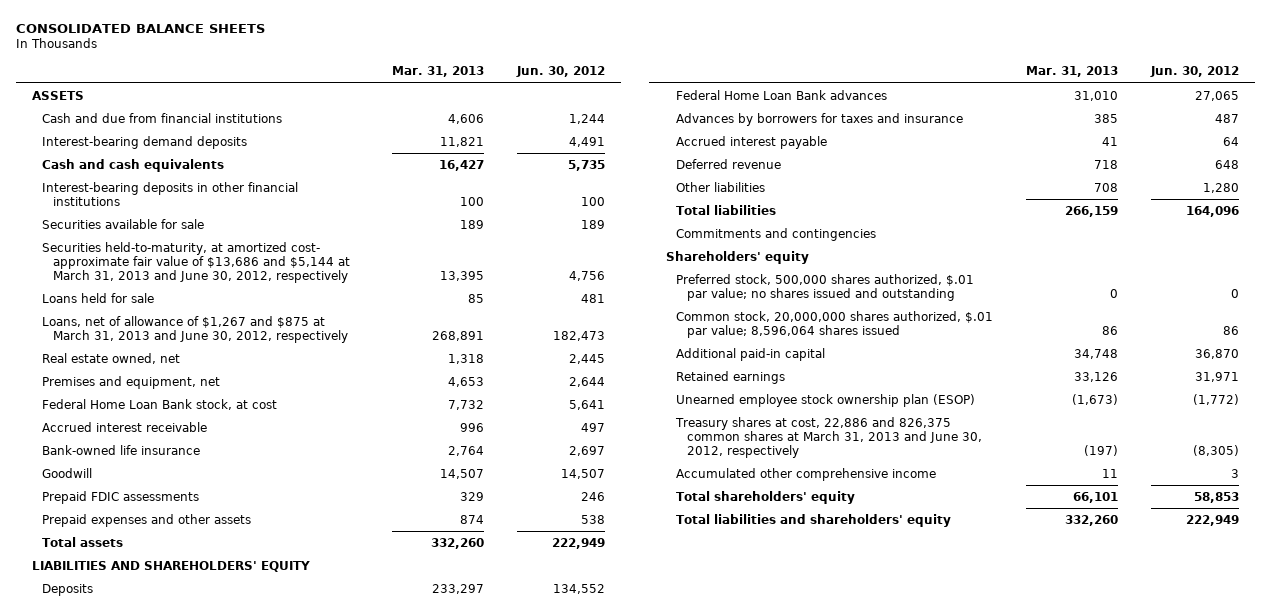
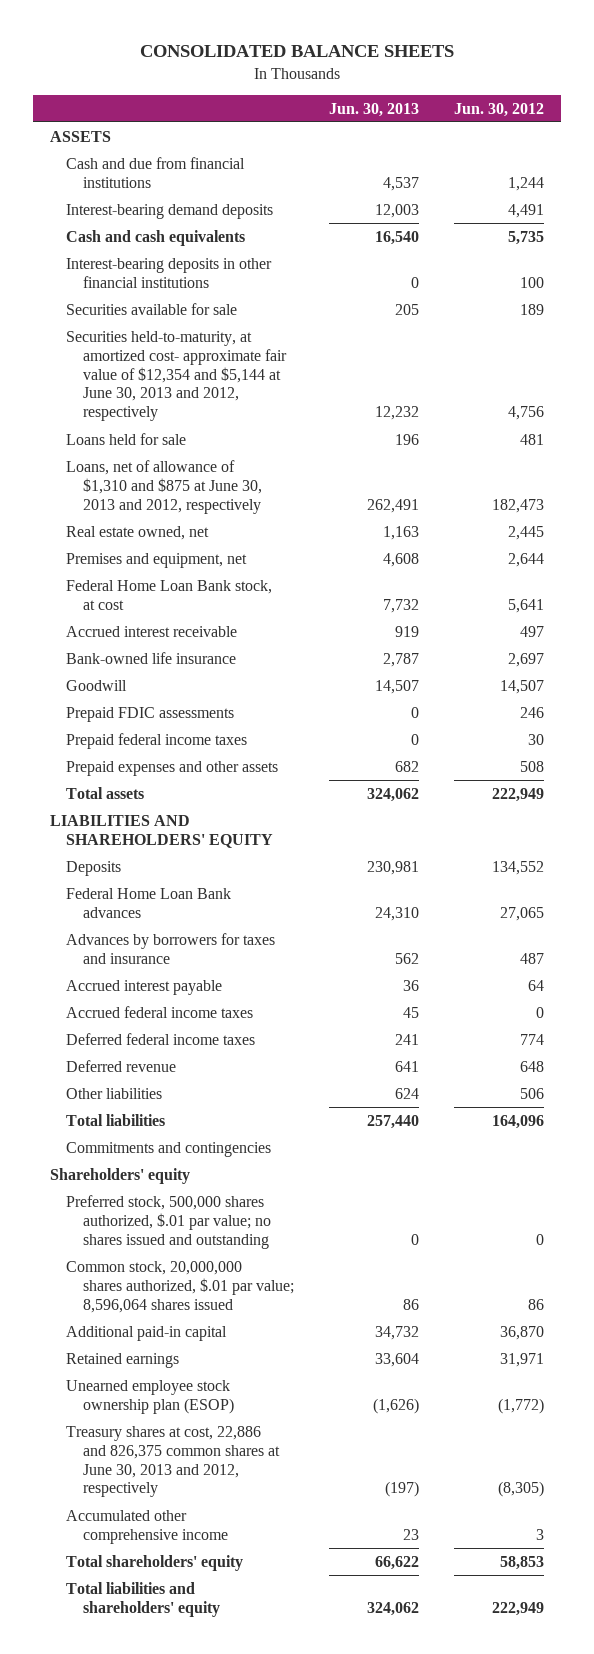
[392,66,485,78] Mar. 31, 2013 -> none
none -> [328,102,419,117] Jun. 30, 2013
[42,241,350,283] Securities held-to-maturity, at amortized cost- approximate fair value of $13,686 and $5,144 at March 31, 2013 and June 30, 2012, respectively -> [66,330,287,422] Securities held-to-maturity, at amortized cost- approximate fair value of $12,354 and $5,144 at June 30, 2013 and 2012, respectively
[42,315,348,343] Loans, net of allowance of $1,267 and $875 at March 31, 2013 and June 30, 2012, respectively -> [66,459,262,514] Loans, net of allowance of $1,310 and $875 at June 30, 2013 and 2012, respectively
none -> [66,732,248,749] Prepaid federal income taxes
[580,514,605,524] 538 -> [519,760,544,772] 508
none -> [66,1005,254,1018] Accrued federal income taxes
none -> [66,1032,256,1045] Deferred federal income taxes
[1202,182,1239,193] 1,280 -> [519,1087,544,1099] 506
[675,416,982,458] Treasury shares at cost, 22,886 and 826,375 common shares at March 31, 2013 and June 30, 2012, respectively -> [66,1425,280,1498] Treasury shares at cost, 22,886 and 826,375 common shares at June 30, 2013 and 2012, respectively

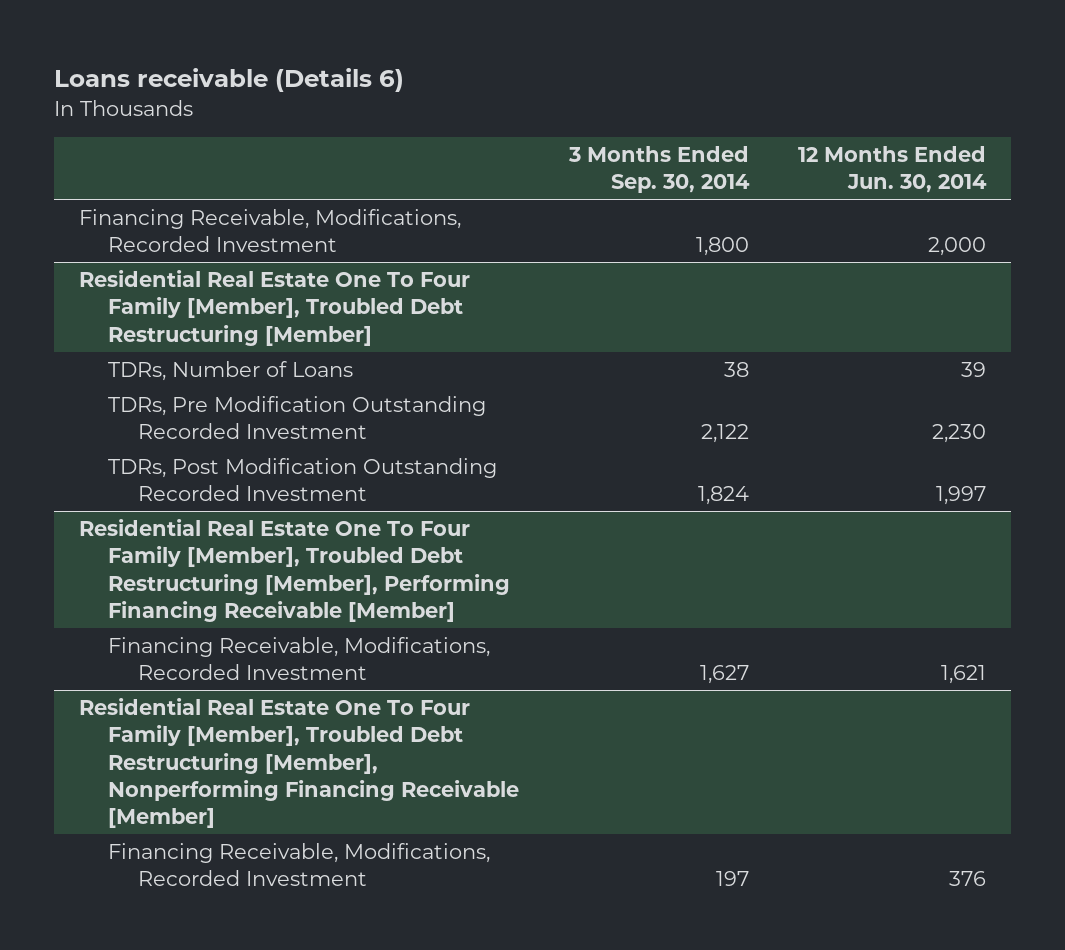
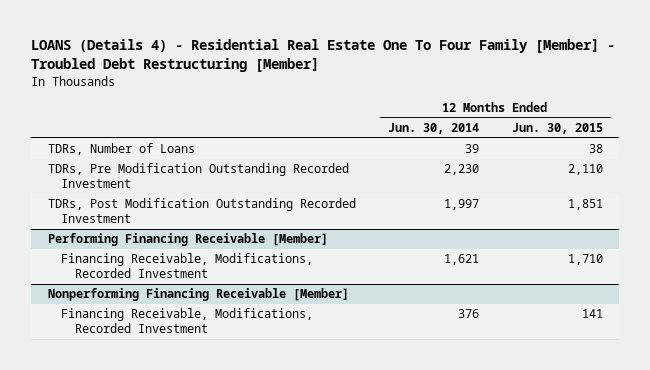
[54,68,405,93] Loans receivable (Details 6) -> [31,39,616,73] LOANS (Details 4) - Residential Real Estate One To Four Family [Member] - Troubled Debt Restructuring [Member]
[567,145,750,194] 3 Months Ended Sep. 30, 2014 -> none
none -> [511,123,603,135] Jun. 30, 2015
[78,208,461,253] Financing Receivable, Modifications, Recorded Investment -> none
[78,269,470,346] Residential Real Estate One To Four Family [Member], Troubled Debt Restructuring [Member] -> none
[78,518,511,622] Residential Real Estate One To Four Family [Member], Troubled Debt Restructuring [Member], Performing Financing Receivable [Member] -> none
none -> [47,233,328,247] Performing Financing Receivable [Member]
[78,697,520,829] Residential Real Estate One To Four Family [Member], Troubled Debt Restructuring [Member], Nonperforming Financing Receivable [Member] -> none
none -> [47,288,349,302] Nonperforming Financing Receivable [Member]

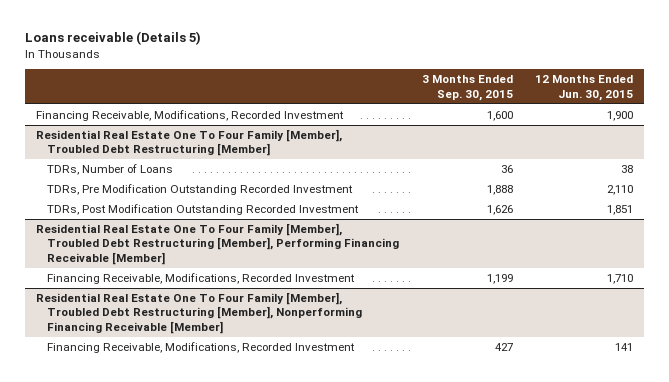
[31,39,616,73] LOANS (Details 4) - Residential Real Estate One To Four Family [Member] - Troubled Debt Restructuring [Member] -> [24,31,201,46] Loans receivable (Details 5)
[388,123,480,135] Jun. 30, 2014 -> none
none -> [421,75,513,101] 3 Months Ended Sep. 30, 2015
none -> [35,109,344,121] Financing Receivable, Modifications, Recorded Investment
none -> [35,128,342,157] Residential Real Estate One To Four Family [Member], Troubled Debt Restructuring [Member]
[47,233,328,247] Performing Financing Receivable [Member] -> none
none -> [35,222,400,265] Residential Real Estate One To Four Family [Member], Troubled Debt Restructuring [Member], Performing Financing Receivable [Member]
[47,288,349,302] Nonperforming Financing Receivable [Member] -> none
none -> [35,291,363,334] Residential Real Estate One To Four Family [Member], Troubled Debt Restructuring [Member], Nonperforming Financing Receivable [Member]

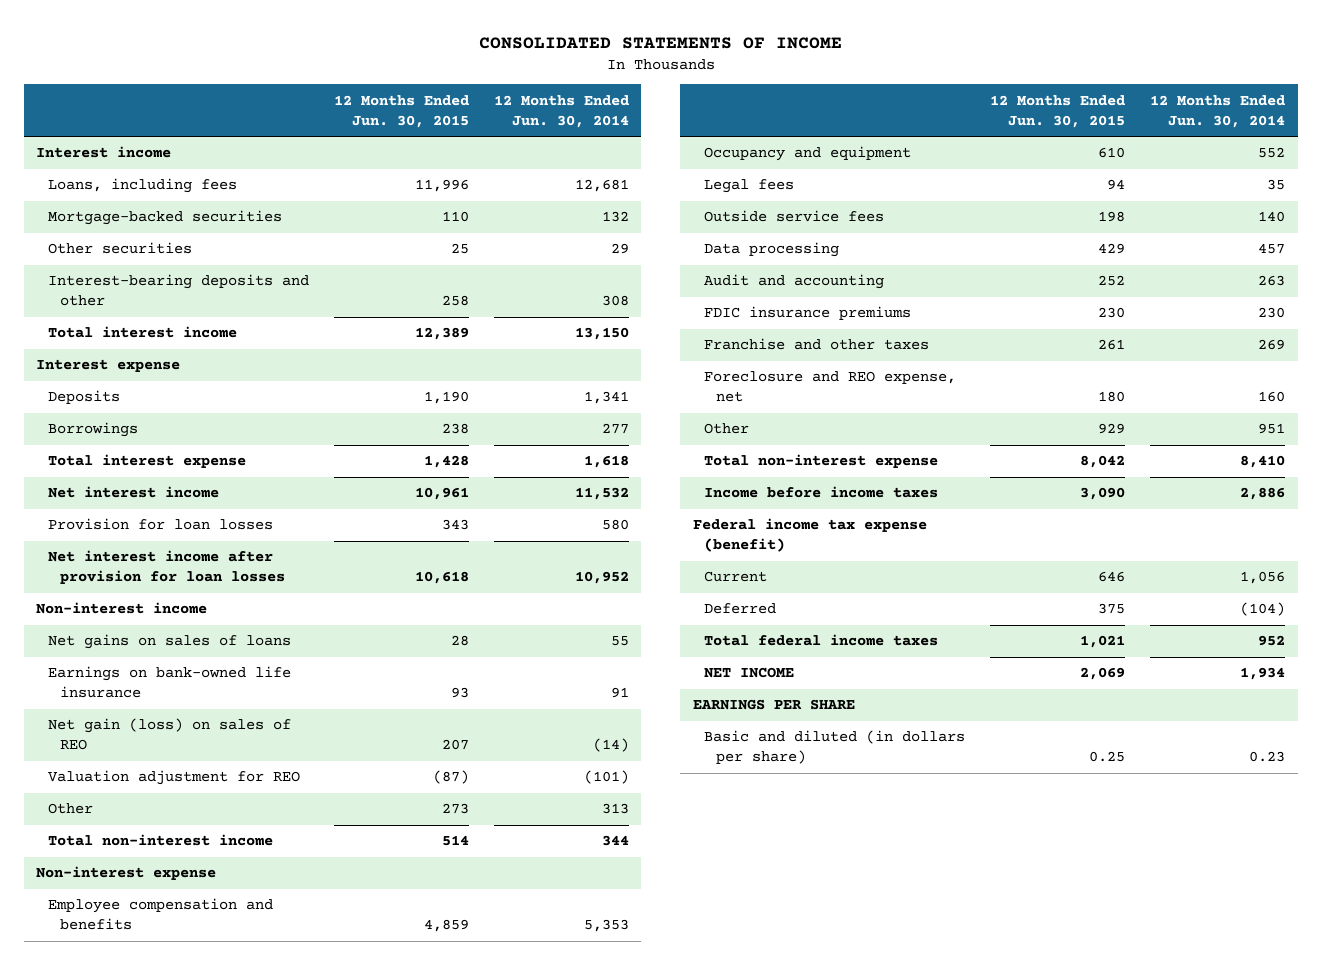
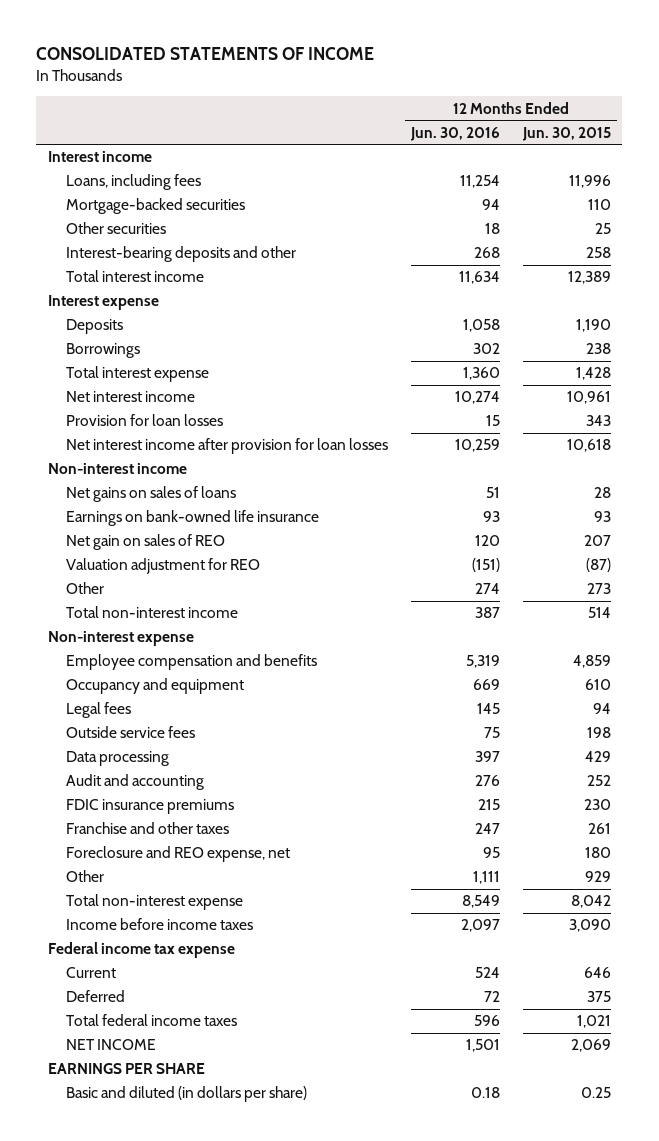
[493,94,629,128] 12 Months Ended Jun. 30, 2014 -> none
none -> [410,126,501,141] Jun. 30, 2016
[47,718,291,751] Net gain (loss) on sales of REO -> [66,534,226,551] Net gain on sales of REO
[692,518,927,553] Federal income tax expense (benefit) -> [47,942,235,959] Federal income tax expense

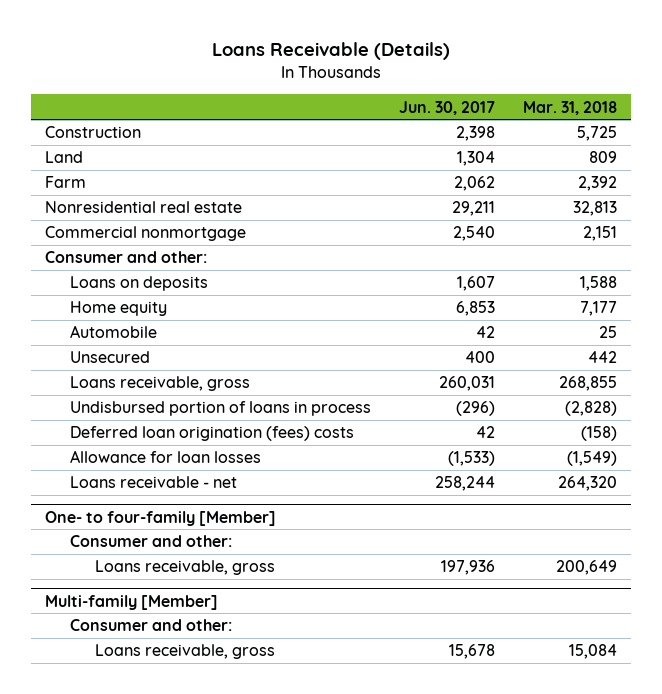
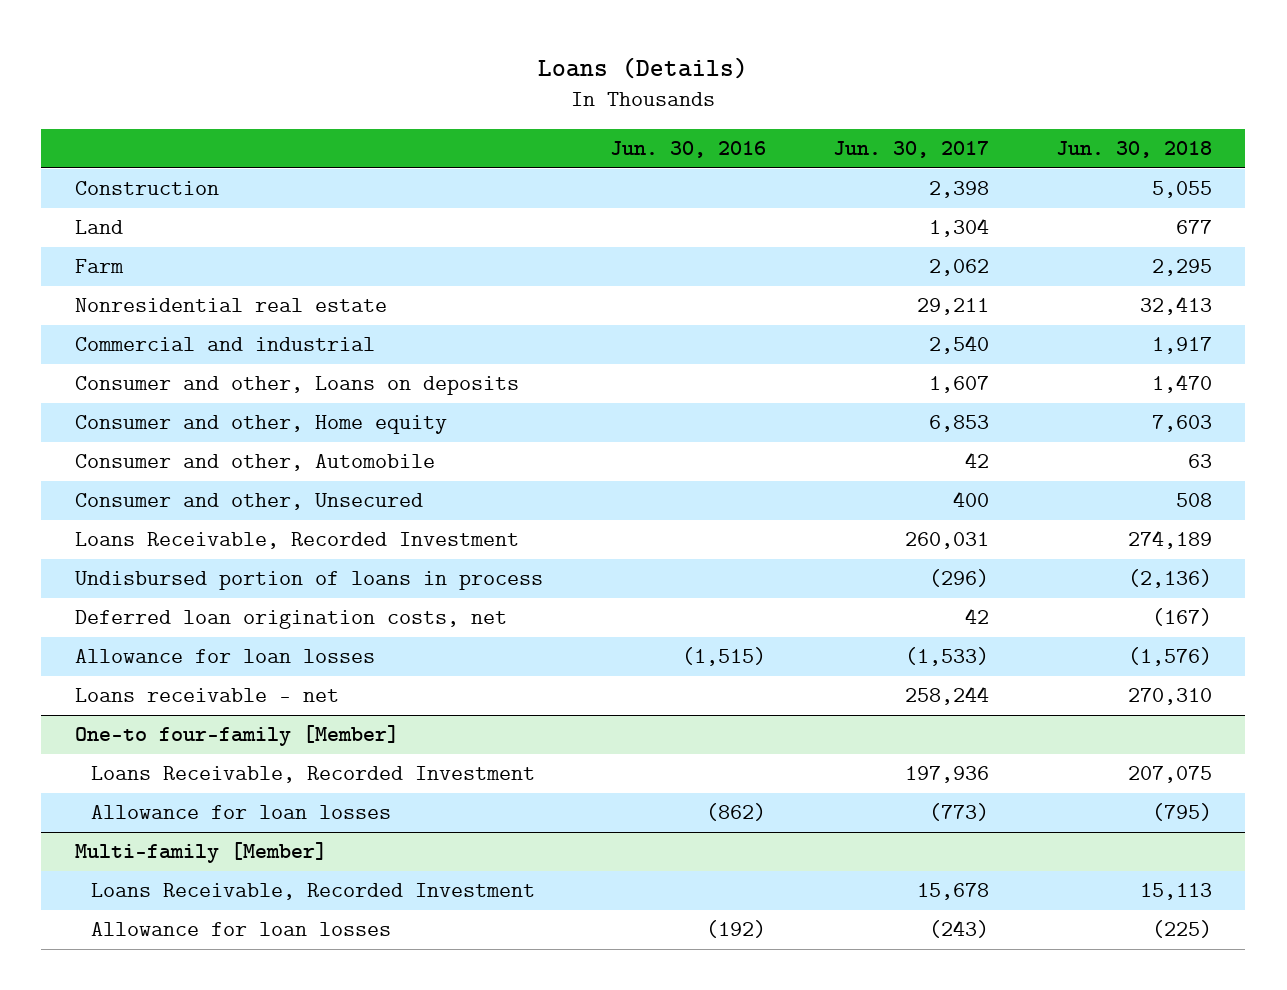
[212,42,451,61] Loans Receivable (Details) -> [538,57,749,80] Loans (Details)
[522,100,617,115] Mar. 31, 2018 -> none
none -> [609,140,766,158] Jun. 30, 2016
none -> [1055,140,1212,158] Jun. 30, 2018
[45,251,208,264] Consumer and other: -> none
[45,226,247,242] Commercial nonmortgage -> [74,337,375,352] Commercial and industrial
[70,276,209,292] Loans on deposits -> [74,376,519,396] Consumer and other, Loans on deposits
[70,301,168,317] Home equity -> [74,415,447,435] Consumer and other, Home equity
[70,325,158,339] Automobile -> [74,454,435,472] Consumer and other, Automobile
[70,351,151,364] Unsecured -> [74,493,423,511] Consumer and other, Unsecured
[70,376,251,392] Loans receivable, gross -> [74,532,519,550] Loans Receivable, Recorded Investment
[70,426,355,442] Deferred loan origination (fees) costs -> [74,610,507,630] Deferred loan origination costs, net
[70,535,233,548] Consumer and other: -> none
[45,510,277,526] One- to four-family [Member] -> [74,725,399,747] One-to four-family [Member]
[95,560,276,576] Loans receivable, gross -> [91,766,536,784] Loans Receivable, Recorded Investment
none -> [91,805,392,820] Allowance for loan losses
[70,619,233,632] Consumer and other: -> none
[95,644,276,660] Loans receivable, gross -> [91,883,536,901] Loans Receivable, Recorded Investment
none -> [91,922,392,937] Allowance for loan losses

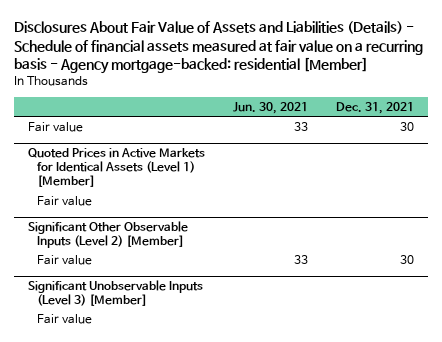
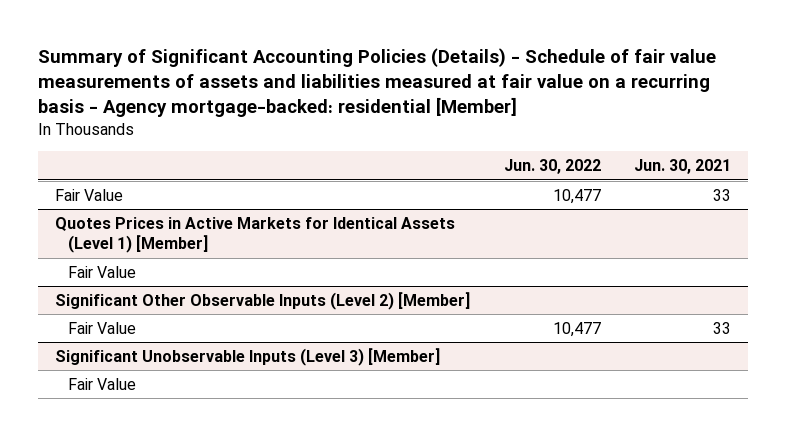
[13,21,423,75] Disclosures About Fair Value of Assets and Liabilities (Details) - Schedule of financial assets measured at fair value on a recurring basis - Agency mortgage-backed: residential [Member] -> [38,48,717,118] Summary of Significant Accounting Policies (Details) - Schedule of fair value measurements of assets and liabilities measured at fair value on a recurring basis - Agency mortgage-backed: residential [Member]
[336,102,415,115] Dec. 31, 2021 -> none
none -> [503,159,601,175] Jun. 30, 2022
[27,121,83,132] Fair value -> [54,188,123,201] Fair Value
[27,147,205,188] Quoted Prices in Active Markets for Identical Assets (Level 1) [Member] -> [54,216,455,254] Quotes Prices in Active Markets for Identical Assets (Level 1) [Member]
[37,195,93,206] Fair value -> [68,265,137,278] Fair Value
[37,254,93,265] Fair value -> [68,321,137,334] Fair Value
[37,313,93,324] Fair value -> [68,377,137,390] Fair Value

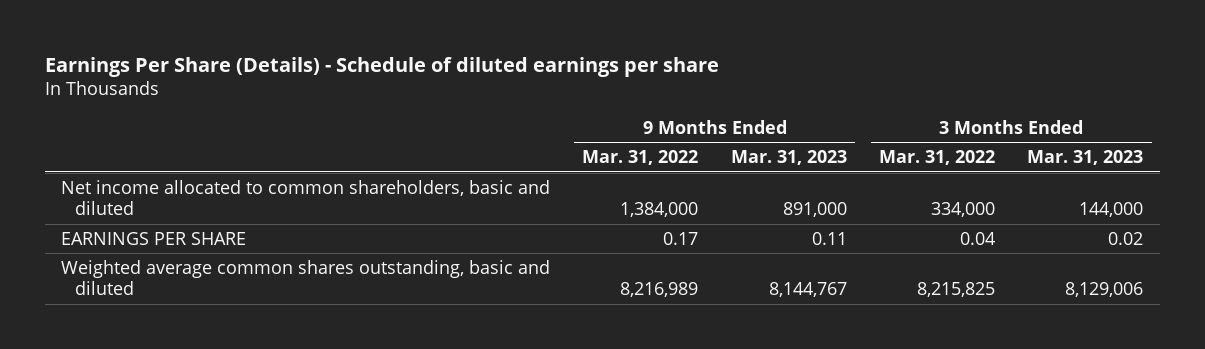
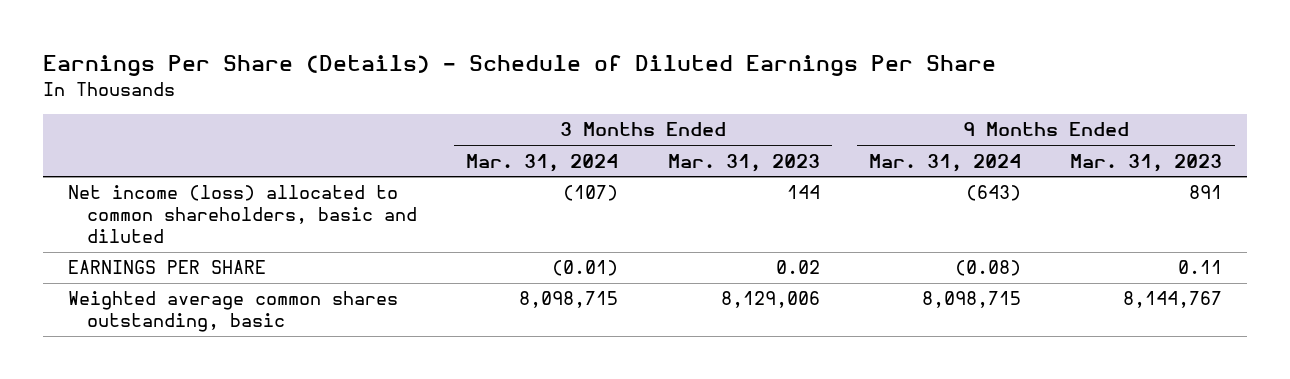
[44,56,719,77] Earnings Per Share (Details) - Schedule of diluted earnings per share -> [43,55,997,77] Earnings Per Share (Details) - Schedule of Diluted Earnings Per Share
[582,150,699,166] Mar. 31, 2022 -> none
[879,150,996,166] Mar. 31, 2022 -> none
none -> [466,153,619,172] Mar. 31, 2024
none -> [868,153,1021,172] Mar. 31, 2024
[61,179,551,216] Net income allocated to common shareholders, basic and diluted -> [68,185,418,244] Net income (loss) allocated to common shareholders, basic and diluted
[782,202,847,218] 891,000 -> [1189,185,1223,200] 891
[1079,202,1144,218] 144,000 -> [786,185,820,200] 144
[61,259,551,296] Weighted average common shares outstanding, basic and diluted -> [68,291,399,333] Weighted average common shares outstanding, basic

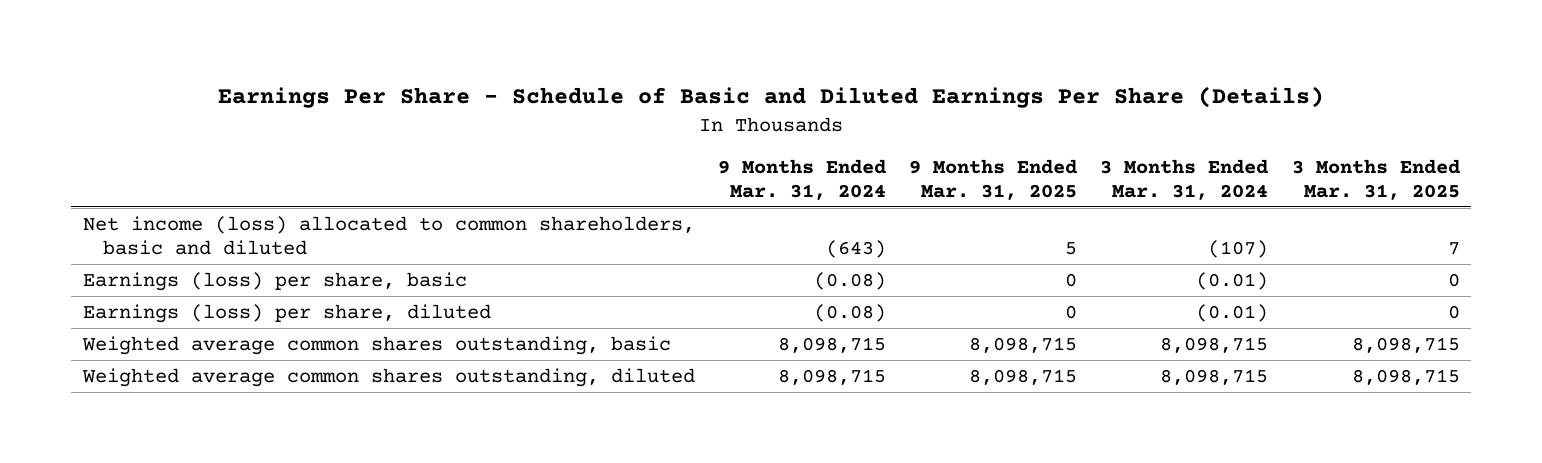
[43,55,997,77] Earnings Per Share (Details) - Schedule of Diluted Earnings Per Share -> [218,85,1325,108] Earnings Per Share - Schedule of Basic and Diluted Earnings Per Share (Details)
[667,153,820,172] Mar. 31, 2023 -> none
[1070,153,1223,172] Mar. 31, 2023 -> none
none -> [909,158,1078,200] 9 Months Ended Mar. 31, 2025
none -> [1291,158,1460,200] 3 Months Ended Mar. 31, 2025
[68,260,267,275] EARNINGS PER SHARE -> [82,271,467,291] Earnings (loss) per share, basic
none -> [82,303,491,323] Earnings (loss) per share, diluted
none -> [81,367,695,387] Weighted average common shares outstanding, diluted

